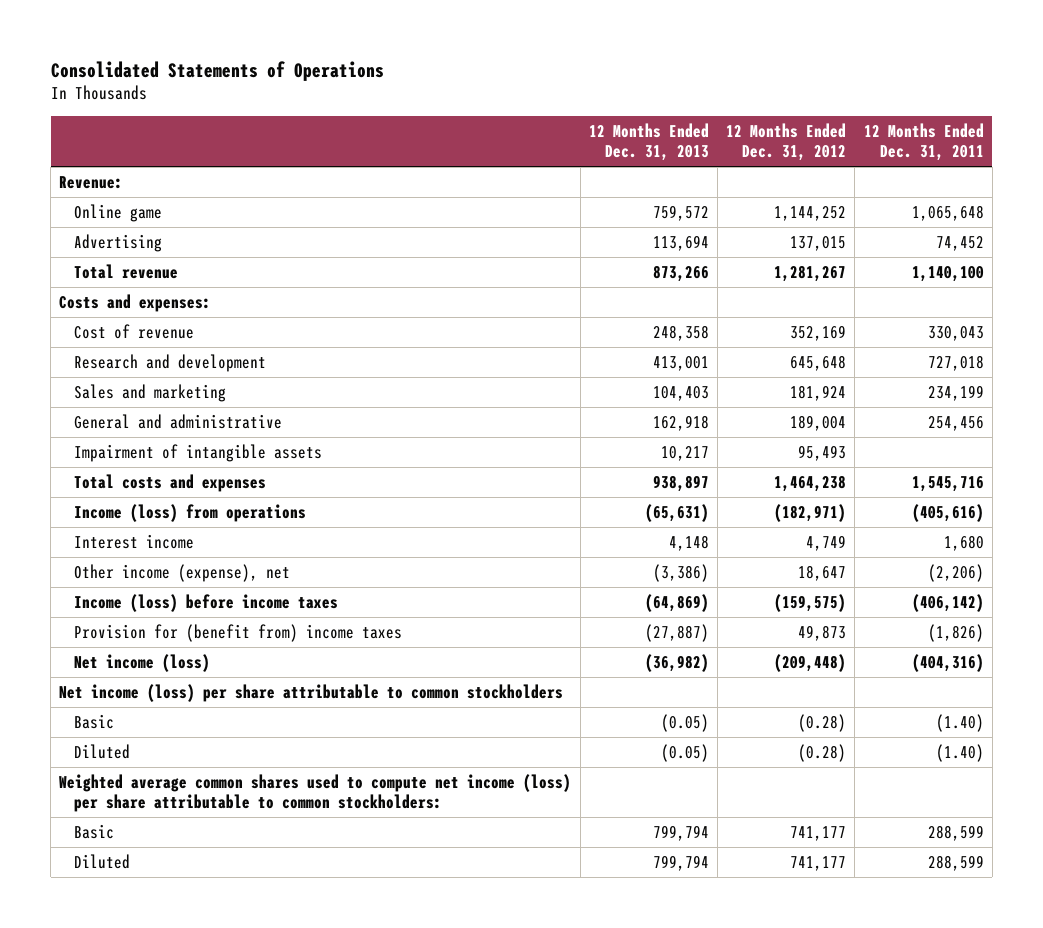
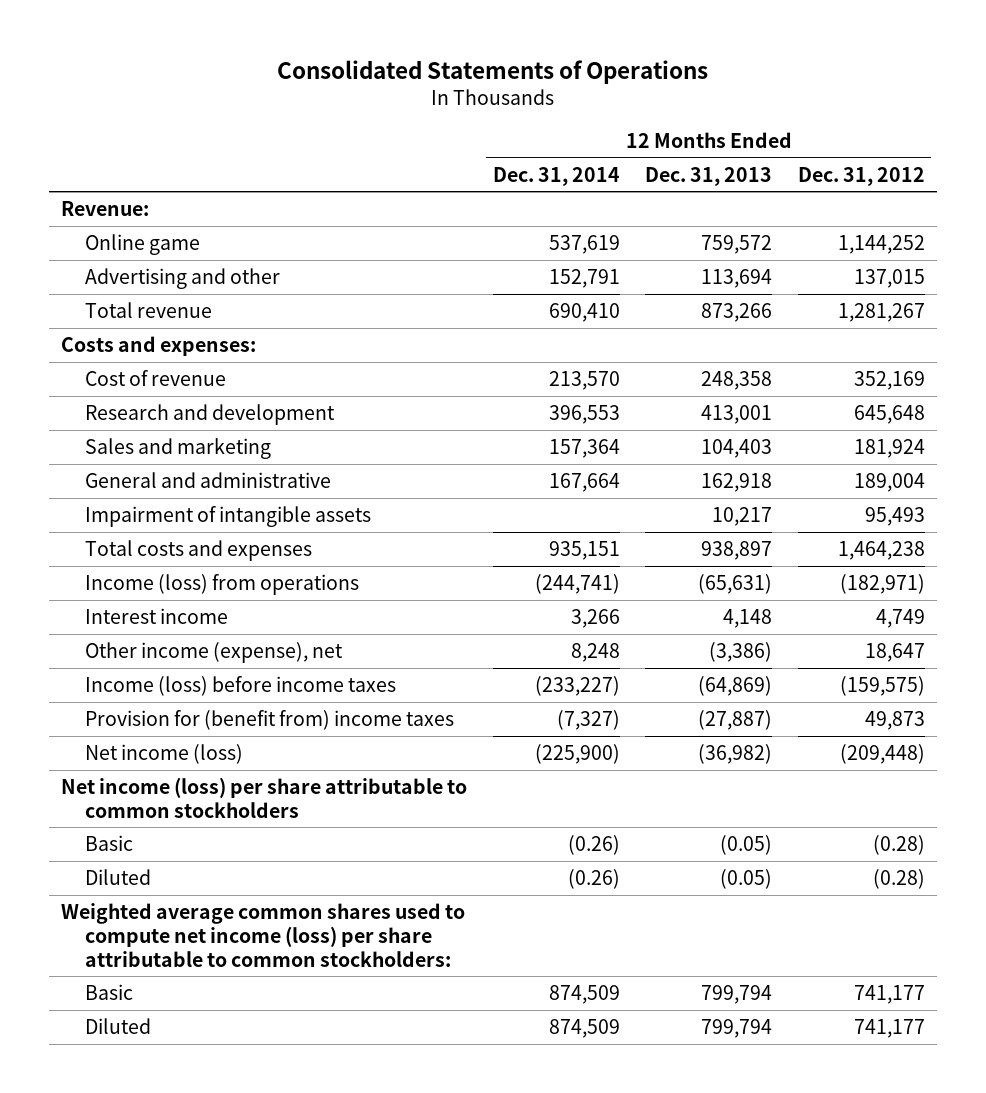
[863,122,984,162] 12 Months Ended Dec. 31, 2011 -> none
none -> [492,166,620,186] Dec. 31, 2014
[74,233,163,252] Advertising -> [84,267,280,289] Advertising and other

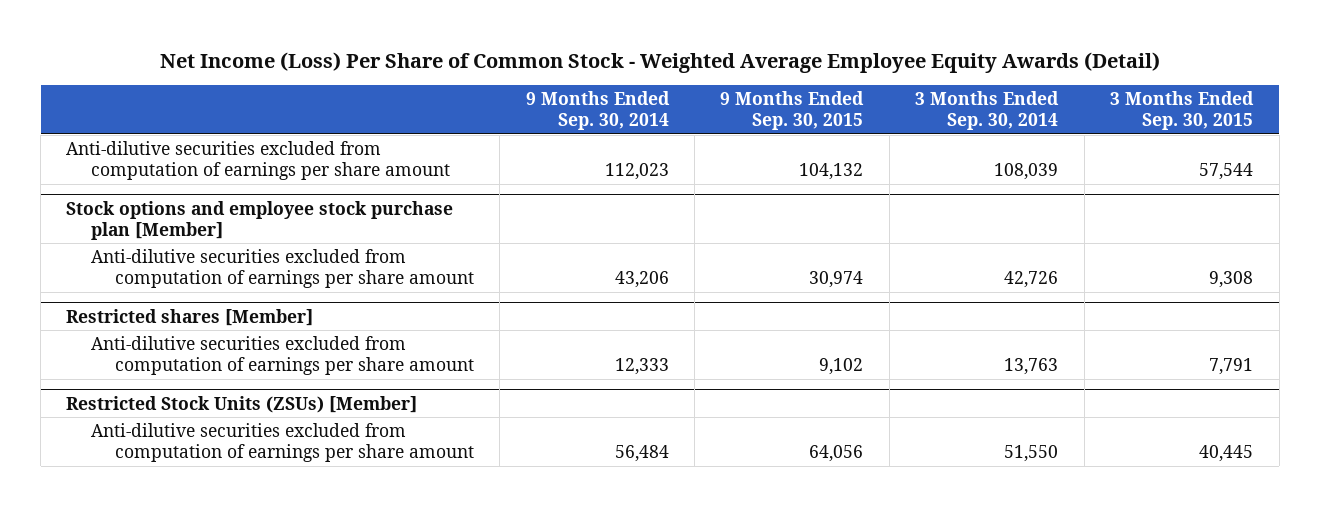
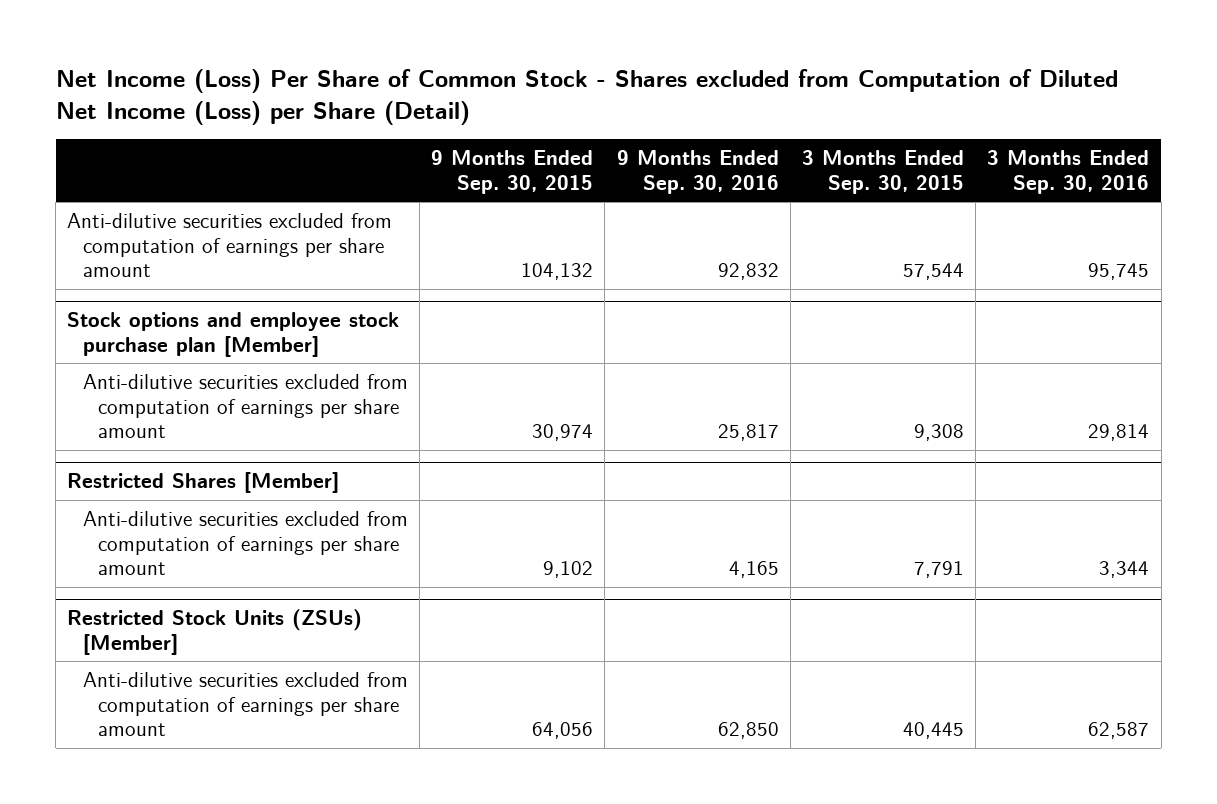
[159,51,1160,73] Net Income (Loss) Per Share of Common Stock - Weighted Average Employee Equity Awards (Detail) -> [55,69,1118,125] Net Income (Loss) Per Share of Common Stock - Shares excluded from Computation of Diluted Net Income (Loss) per Share (Detail)
[525,91,670,131] 9 Months Ended Sep. 30, 2014 -> none
[915,91,1060,131] 3 Months Ended Sep. 30, 2014 -> none
none -> [616,149,779,194] 9 Months Ended Sep. 30, 2016
none -> [987,149,1150,194] 3 Months Ended Sep. 30, 2016
[66,308,314,326] Restricted shares [Member] -> [67,472,340,494] Restricted Shares [Member]

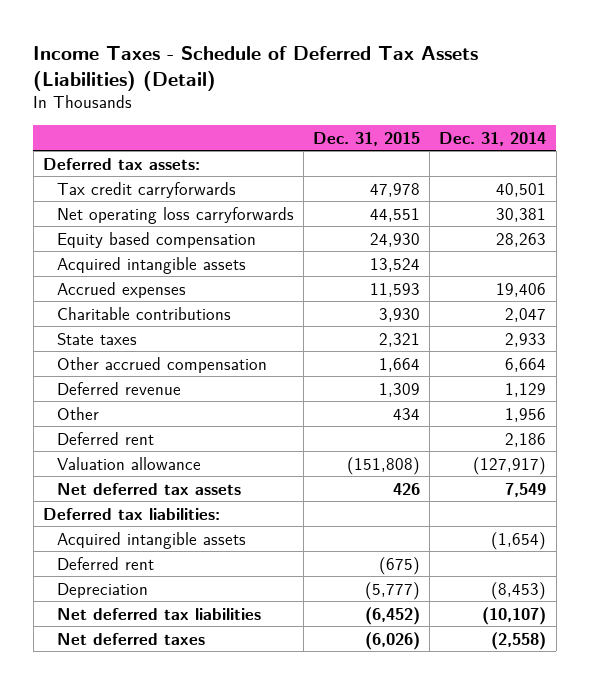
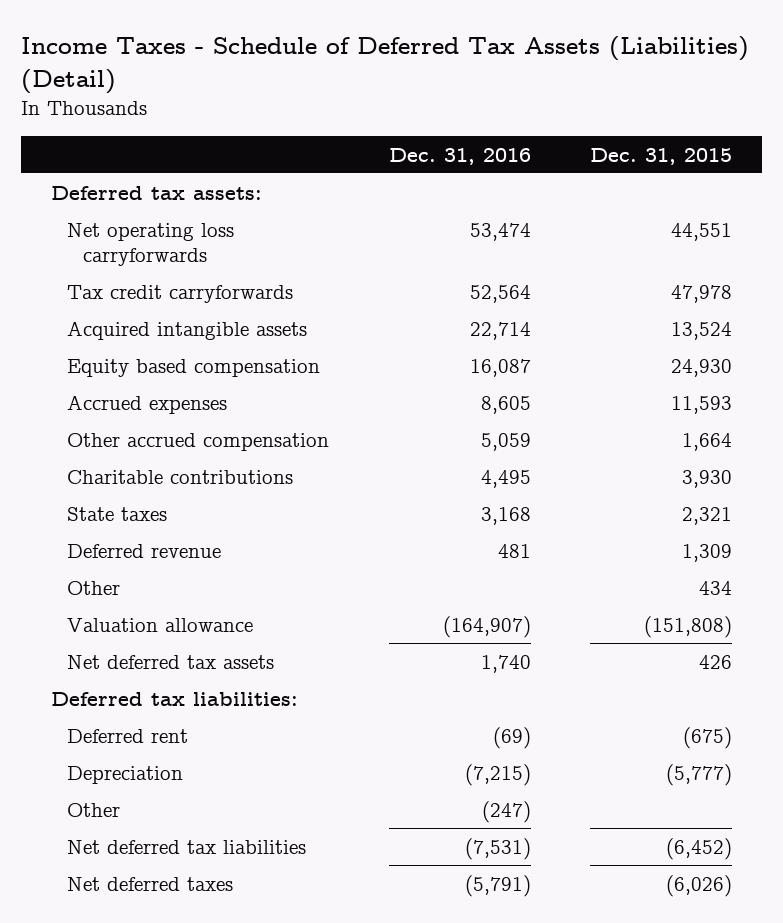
[439,131,547,146] Dec. 31, 2014 -> none
none -> [388,147,531,165] Dec. 31, 2016
[57,181,237,198] Tax credit carryforwards -> [67,284,294,303] Tax credit carryforwards
[57,231,257,248] Equity based compensation -> [67,358,321,377] Equity based compensation
[57,356,268,373] Other accrued compensation -> [67,432,330,451] Other accrued compensation
[57,431,155,445] Deferred rent -> none
[57,531,247,549] Acquired intangible assets -> none
none -> [67,802,121,817] Other

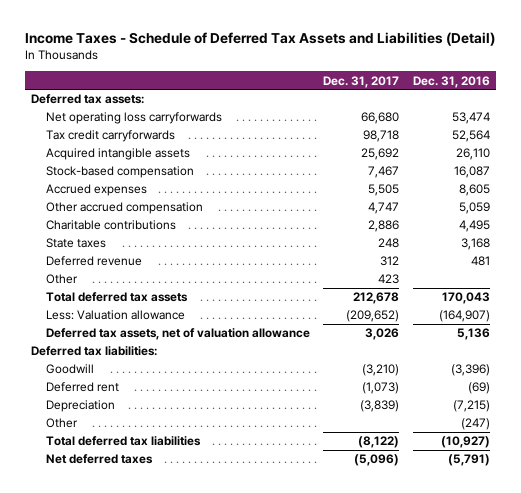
[21,36,750,94] Income Taxes - Schedule of Deferred Tax Assets (Liabilities) (Detail) -> [24,32,495,47] Income Taxes - Schedule of Deferred Tax Assets and Liabilities (Detail)
[590,147,733,165] Dec. 31, 2015 -> none
none -> [323,75,400,88] Dec. 31, 2017
[469,321,531,340] 22,714 -> [455,148,490,161] 26,110
[67,358,321,377] Equity based compensation -> [45,166,194,179] Stock-based compensation
none -> [45,292,188,303] Total deferred tax assets
[67,617,254,632] Valuation allowance -> [45,310,185,321] Less: Valuation allowance
[67,654,275,669] Net deferred tax assets -> [45,328,310,341] Deferred tax assets, net of valuation allowance
[480,654,531,673] 1,740 -> [456,328,490,341] 5,136
none -> [45,364,94,375] Goodwill
[67,839,307,854] Net deferred tax liabilities -> [45,436,201,447] Total deferred tax liabilities
[464,837,531,860] (7,531) -> [440,436,490,449] (10,927)

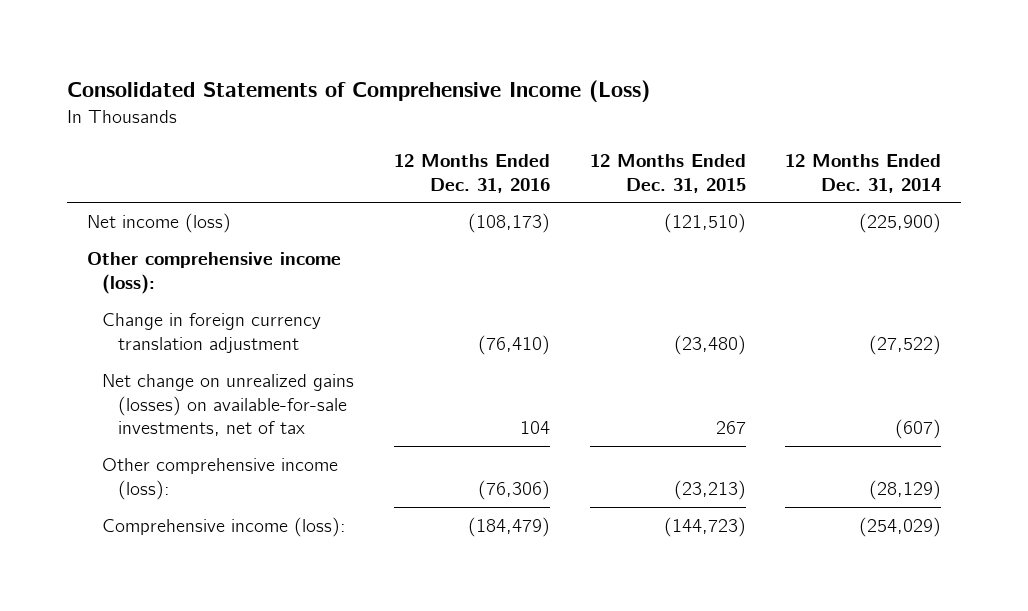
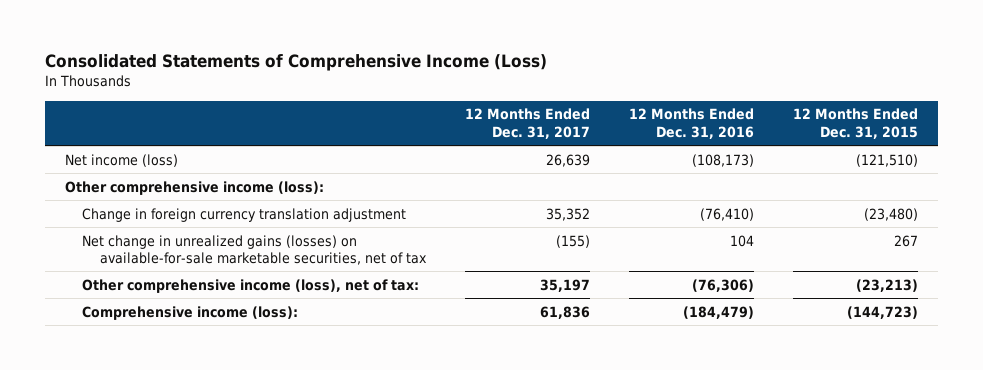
[785,153,942,193] 12 Months Ended Dec. 31, 2014 -> none
none -> [464,108,590,139] 12 Months Ended Dec. 31, 2017
[102,374,355,437] Net change on unrealized gains (losses) on available-for-sale investments, net of tax -> [82,234,427,266] Net change in unrealized gains (losses) on available-for-sale marketable securities, net of tax
[102,458,339,500] Other comprehensive income (loss): -> [82,278,420,293] Other comprehensive income (loss), net of tax:

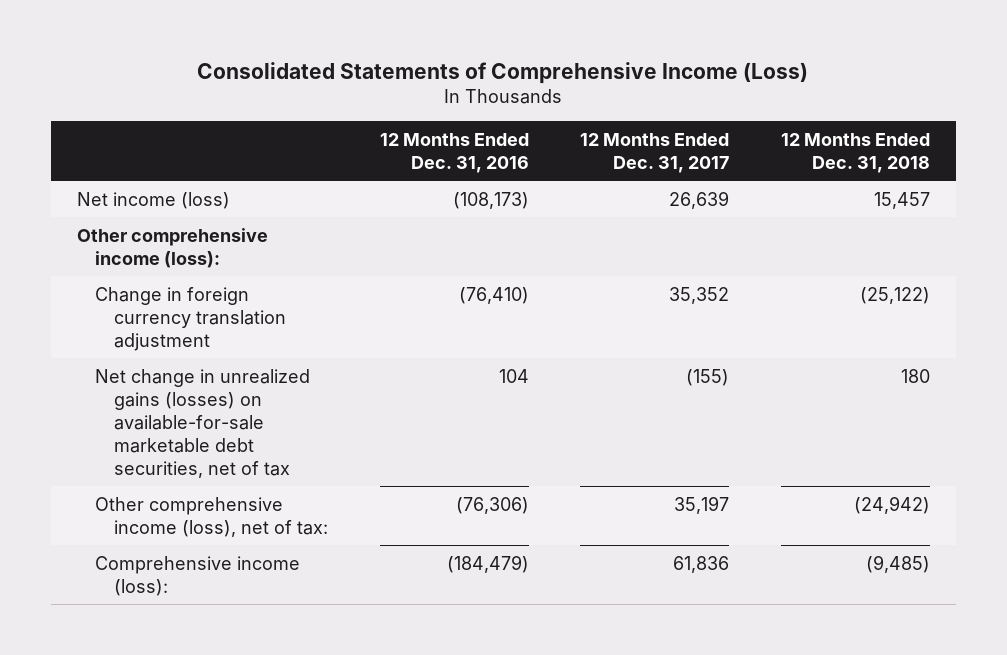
[793,108,919,139] 12 Months Ended Dec. 31, 2015 -> none
none -> [781,132,931,173] 12 Months Ended Dec. 31, 2018
[82,234,427,266] Net change in unrealized gains (losses) on available-for-sale marketable securities, net of tax -> [95,368,311,478] Net change in unrealized gains (losses) on available-for-sale marketable debt securities, net of tax

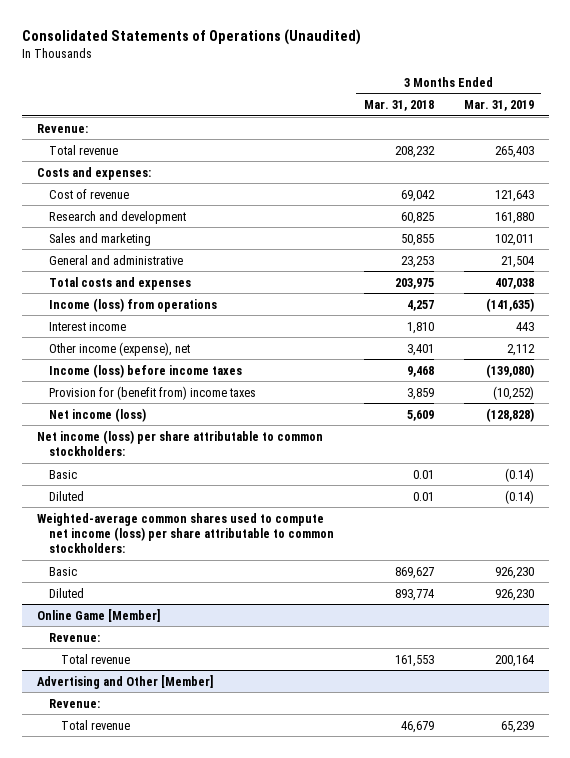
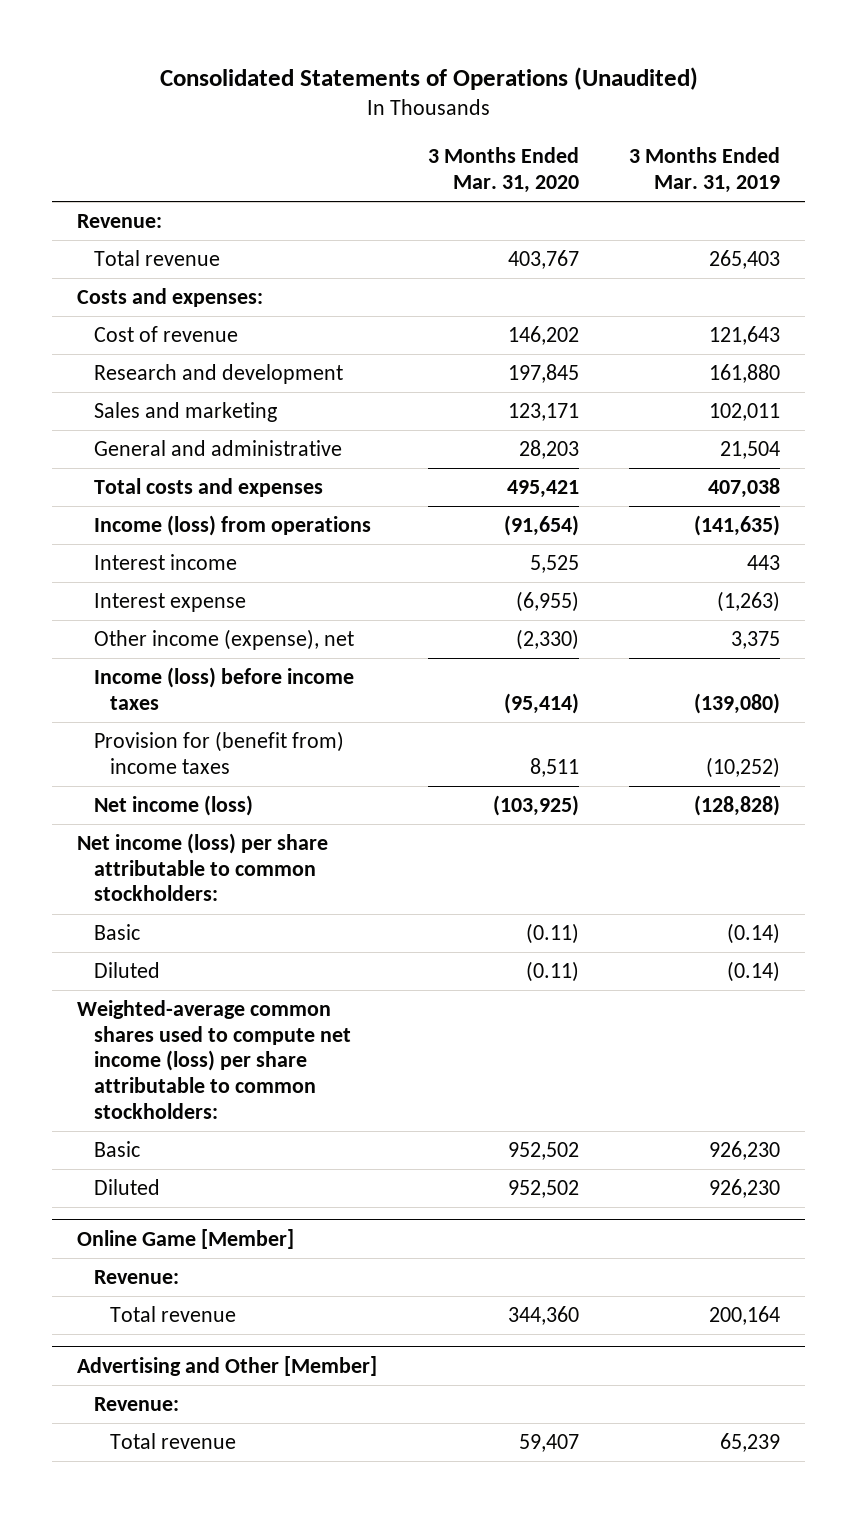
[363,99,434,111] Mar. 31, 2018 -> none
none -> [427,147,579,193] 3 Months Ended Mar. 31, 2020
none -> [93,593,246,613] Interest expense
[506,343,535,356] 2,112 -> [731,631,781,650] 3,375

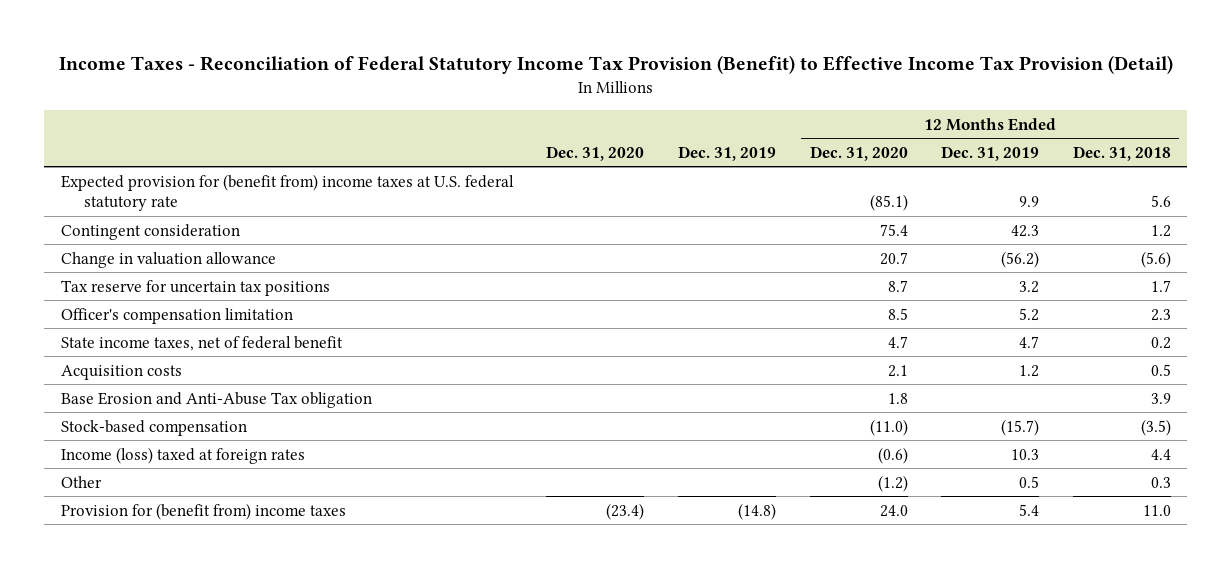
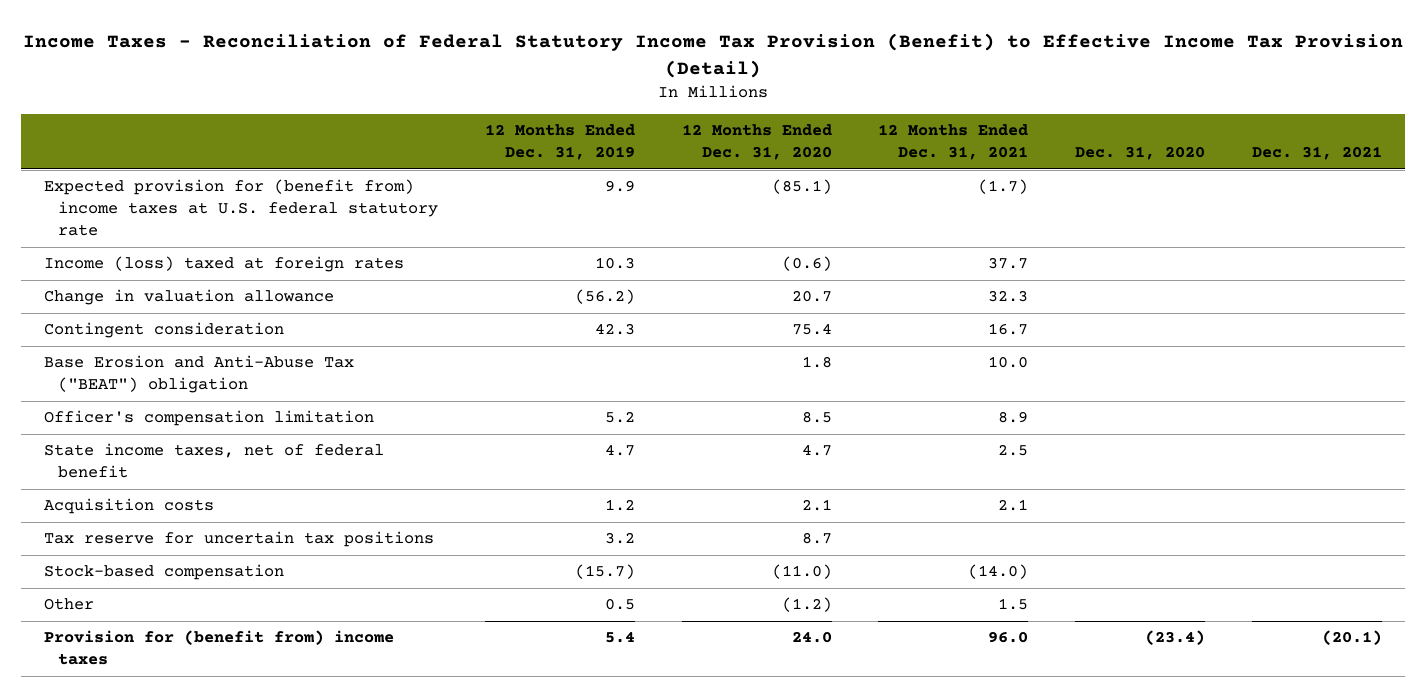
[677,145,776,161] Dec. 31, 2019 -> none
[1072,145,1171,161] Dec. 31, 2018 -> none
none -> [878,124,1029,161] 12 Months Ended Dec. 31, 2021
none -> [1251,146,1382,161] Dec. 31, 2021
[60,446,305,464] Income (loss) taxed at foreign rates -> [44,256,405,273] Income (loss) taxed at foreign rates
[60,223,240,240] Contingent consideration -> [44,322,285,339] Contingent consideration
none -> [44,355,355,394] Base Erosion and Anti-Abuse Tax ("BEAT") obligation
[60,391,372,408] Base Erosion and Anti-Abuse Tax obligation -> none
[60,279,330,296] Tax reserve for uncertain tax positions -> [44,531,435,548] Tax reserve for uncertain tax positions

